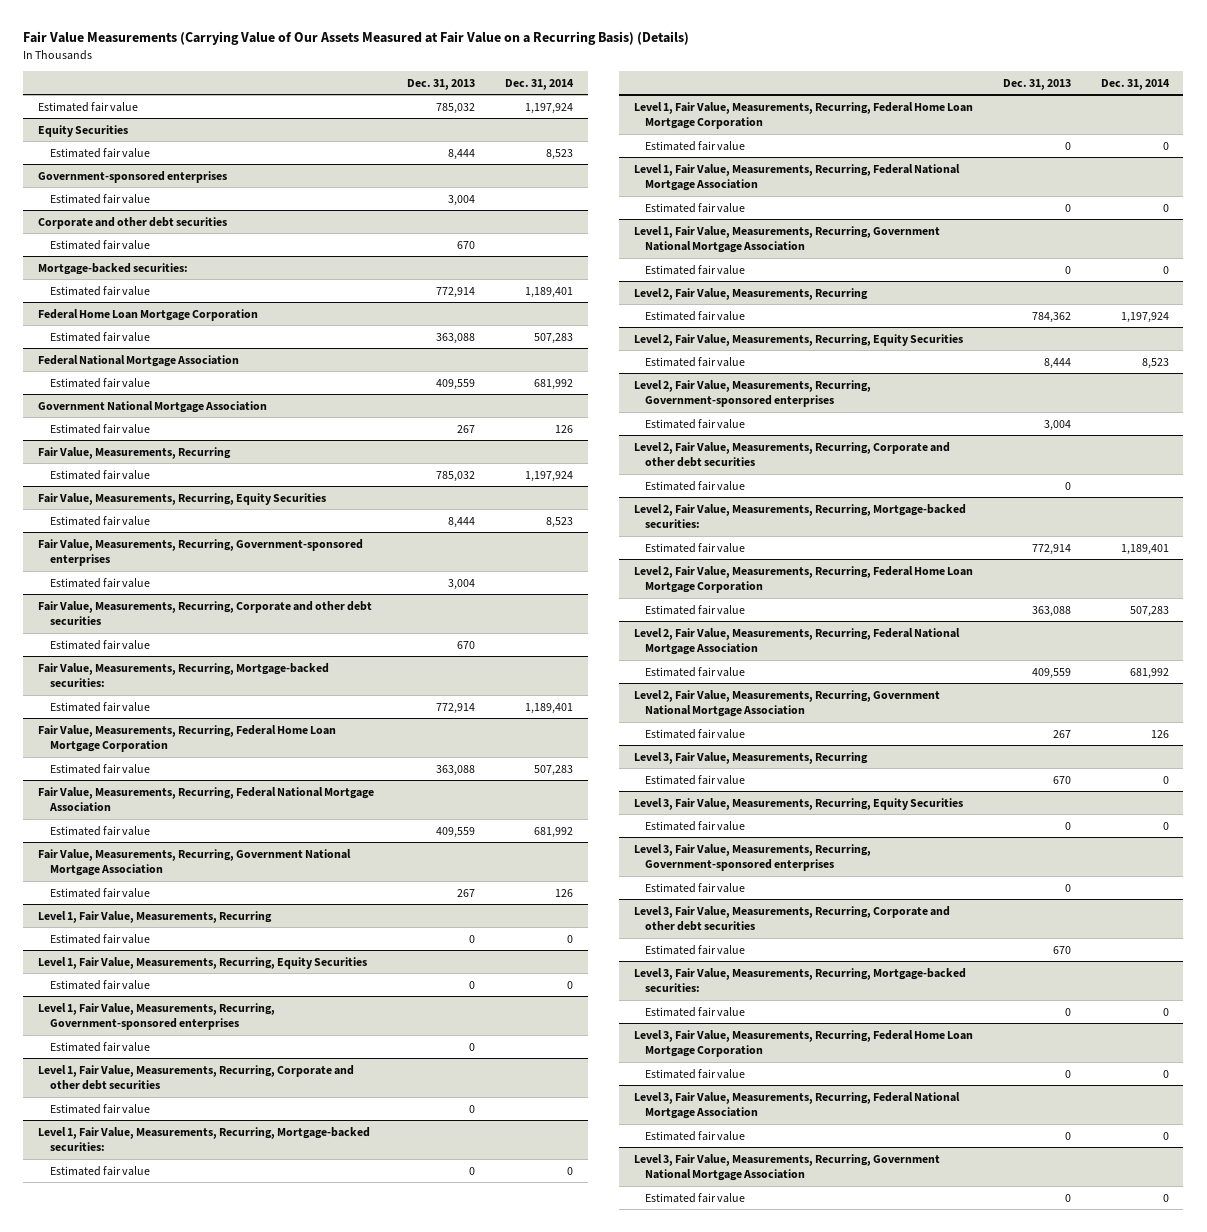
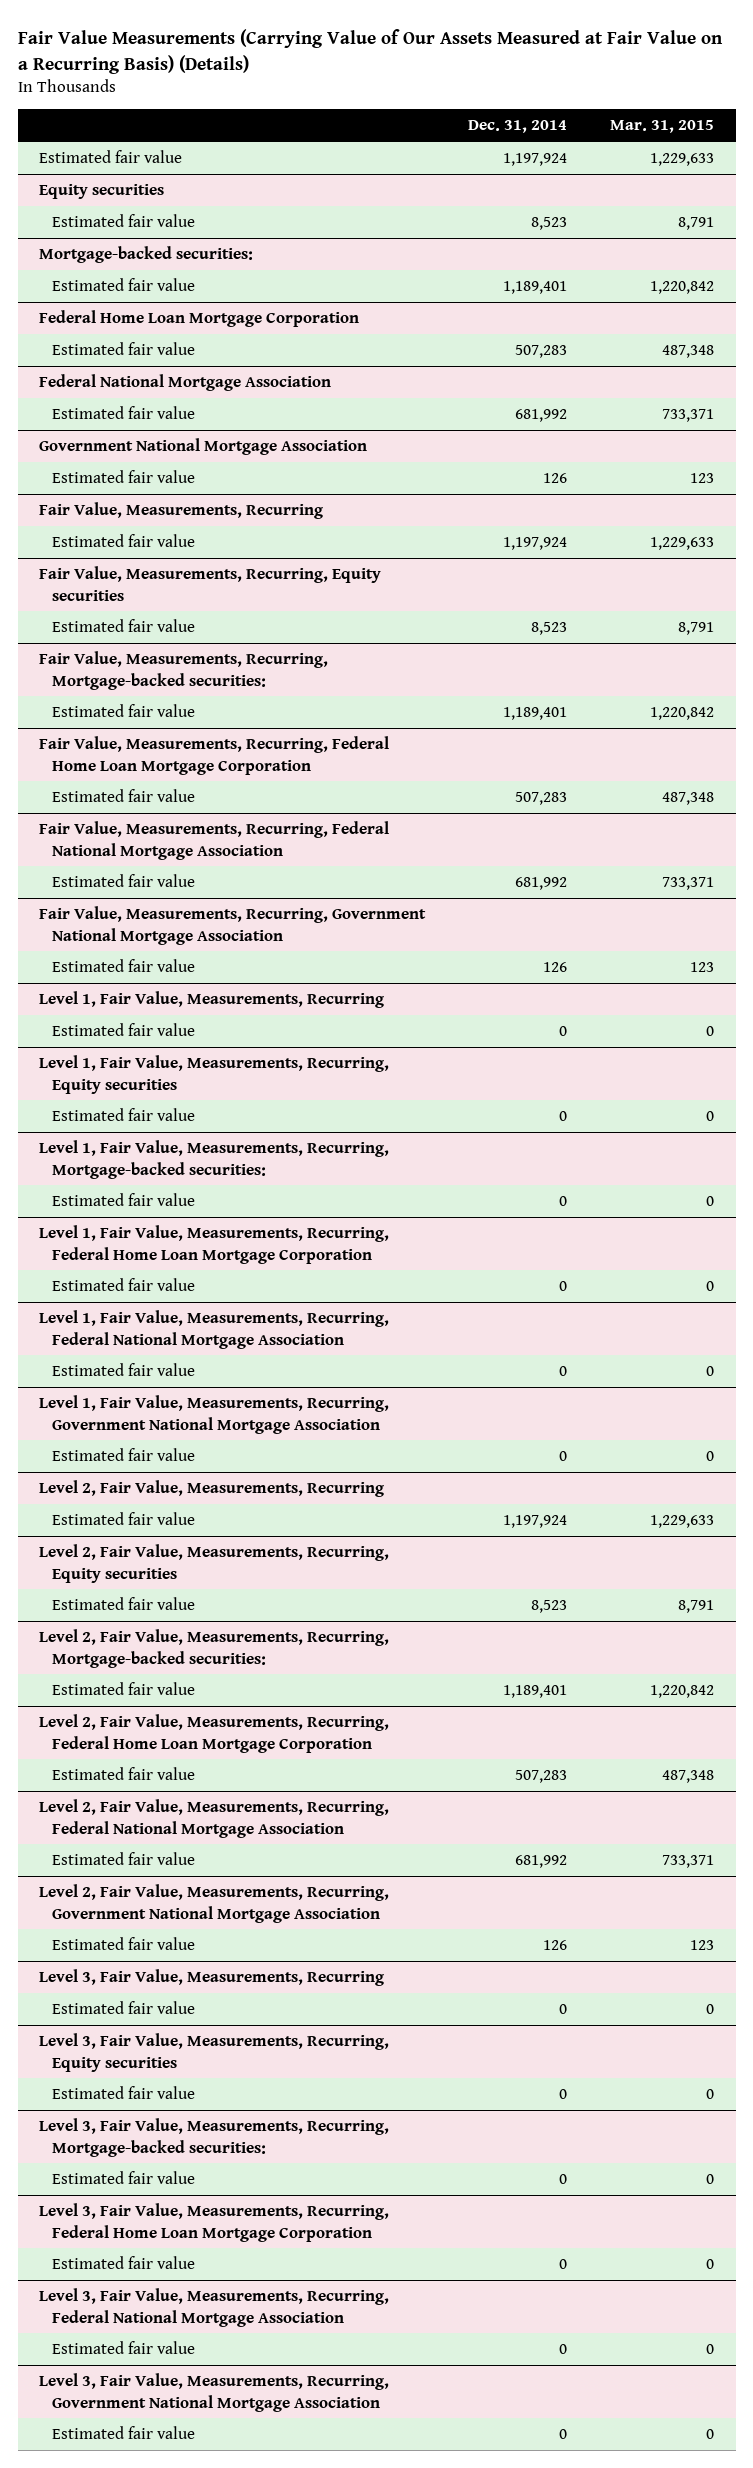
[407,78,476,90] Dec. 31, 2013 -> none
none -> [610,120,715,134] Mar. 31, 2015
[38,124,129,137] Equity Securities -> [39,184,165,200] Equity securities
[38,170,228,183] Government-sponsored enterprises -> none
[49,193,150,204] Estimated fair value -> none
[38,216,228,229] Corporate and other debt securities -> none
[49,239,150,250] Estimated fair value -> none
[38,492,327,505] Fair Value, Measurements, Recurring, Equity Securities -> [39,566,382,601] Fair Value, Measurements, Recurring, Equity securities
[38,538,364,567] Fair Value, Measurements, Recurring, Government-sponsored enterprises -> none
[49,577,150,588] Estimated fair value -> none
[38,600,373,626] Fair Value, Measurements, Recurring, Corporate and other debt securities -> none
[49,639,150,650] Estimated fair value -> none
[38,956,368,969] Level 1, Fair Value, Measurements, Recurring, Equity Securities -> [39,1055,390,1094] Level 1, Fair Value, Measurements, Recurring, Equity securities
[38,1002,276,1031] Level 1, Fair Value, Measurements, Recurring, Government-sponsored enterprises -> none
[49,1041,150,1052] Estimated fair value -> none
[38,1064,355,1091] Level 1, Fair Value, Measurements, Recurring, Corporate and other debt securities -> none
[49,1103,150,1114] Estimated fair value -> none
[633,333,963,346] Level 2, Fair Value, Measurements, Recurring, Equity Securities -> [39,1544,390,1583] Level 2, Fair Value, Measurements, Recurring, Equity securities
[633,379,871,408] Level 2, Fair Value, Measurements, Recurring, Government-sponsored enterprises -> none
[645,418,746,429] Estimated fair value -> none
[633,441,950,468] Level 2, Fair Value, Measurements, Recurring, Corporate and other debt securities -> none
[645,480,746,491] Estimated fair value -> none
[633,797,963,810] Level 3, Fair Value, Measurements, Recurring, Equity Securities -> [39,2033,390,2072] Level 3, Fair Value, Measurements, Recurring, Equity securities
[633,843,871,872] Level 3, Fair Value, Measurements, Recurring, Government-sponsored enterprises -> none
[645,882,746,893] Estimated fair value -> none
[633,905,950,932] Level 3, Fair Value, Measurements, Recurring, Corporate and other debt securities -> none
[645,944,746,955] Estimated fair value -> none

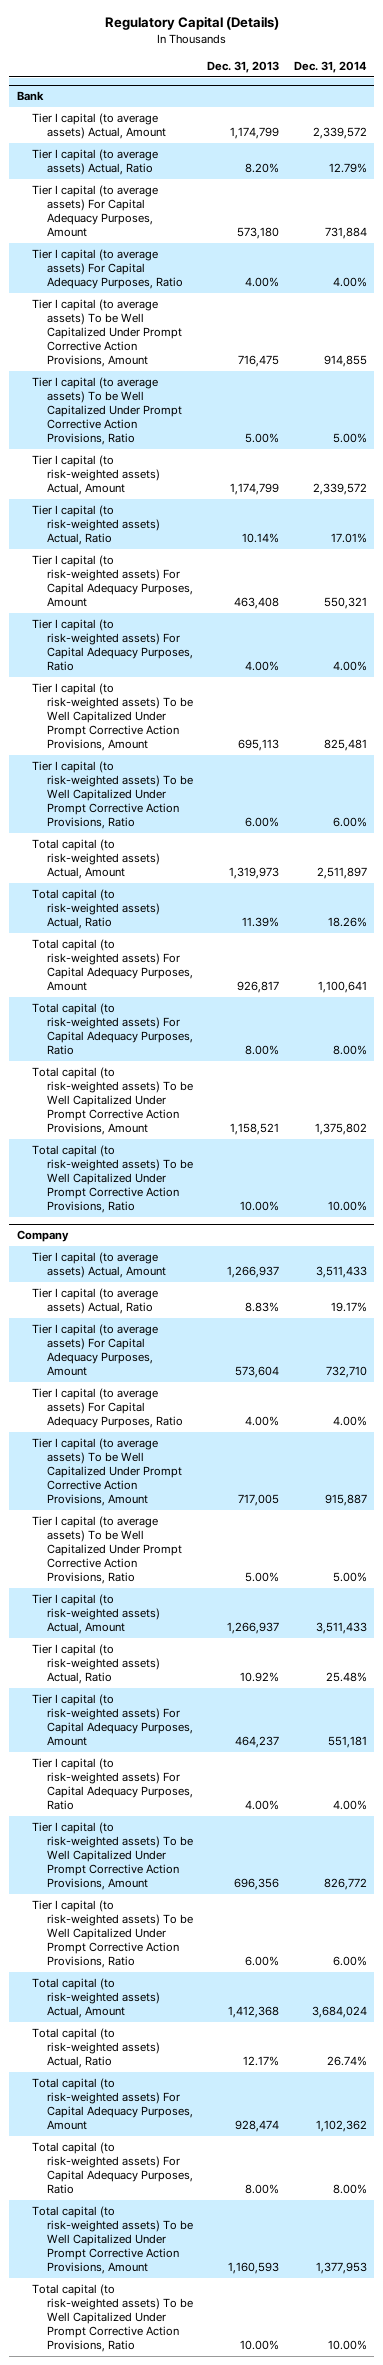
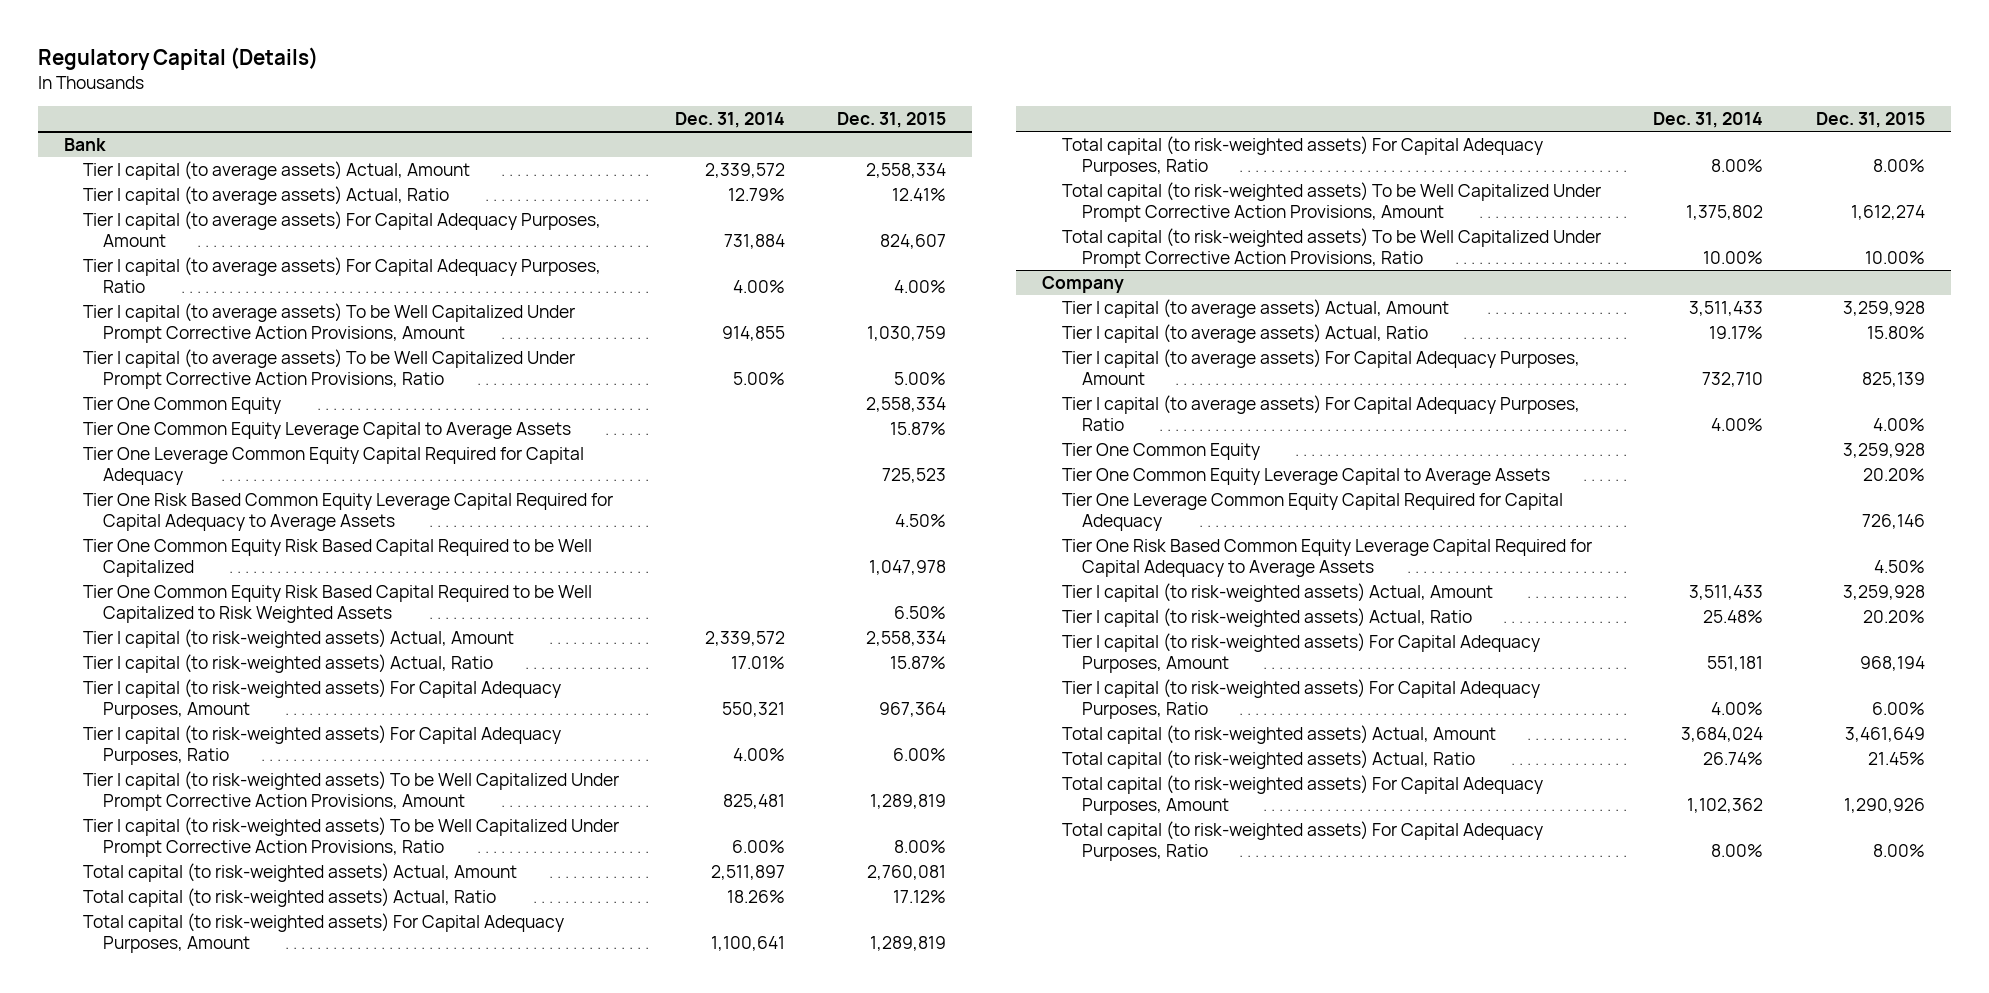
[207,60,280,73] Dec. 31, 2013 -> none
none -> [837,112,947,129] Dec. 31, 2015
none -> [83,396,282,414] Tier One Common Equity
none -> [83,421,572,439] Tier One Common Equity Leverage Capital to Average Assets
none -> [83,446,585,485] Tier One Leverage Common Equity Capital Required for Capital Adequacy
none -> [83,492,614,531] Tier One Risk Based Common Equity Leverage Capital Required for Capital Adequacy to Average Assets
none -> [83,538,593,577] Tier One Common Equity Risk Based Capital Required to be Well Capitalized
none -> [83,584,593,623] Tier One Common Equity Risk Based Capital Required to be Well Capitalized to Risk Weighted Assets
[31,1438,183,1507] Tier I capital (to average assets) To be Well Capitalized Under Prompt Corrective Action Provisions, Amount -> none
[31,1516,183,1585] Tier I capital (to average assets) To be Well Capitalized Under Prompt Corrective Action Provisions, Ratio -> none
none -> [1061,442,1260,460] Tier One Common Equity
none -> [1061,467,1550,485] Tier One Common Equity Leverage Capital to Average Assets
none -> [1061,492,1563,531] Tier One Leverage Common Equity Capital Required for Capital Adequacy
none -> [1061,538,1592,577] Tier One Risk Based Common Equity Leverage Capital Required for Capital Adequacy to Average Assets
[31,1822,194,1891] Tier I capital (to risk-weighted assets) To be Well Capitalized Under Prompt Corrective Action Provisions, Amount -> none
[31,1900,194,1969] Tier I capital (to risk-weighted assets) To be Well Capitalized Under Prompt Corrective Action Provisions, Ratio -> none
[31,2206,194,2275] Total capital (to risk-weighted assets) To be Well Capitalized Under Prompt Corrective Action Provisions, Amount -> none
[31,2284,194,2353] Total capital (to risk-weighted assets) To be Well Capitalized Under Prompt Corrective Action Provisions, Ratio -> none

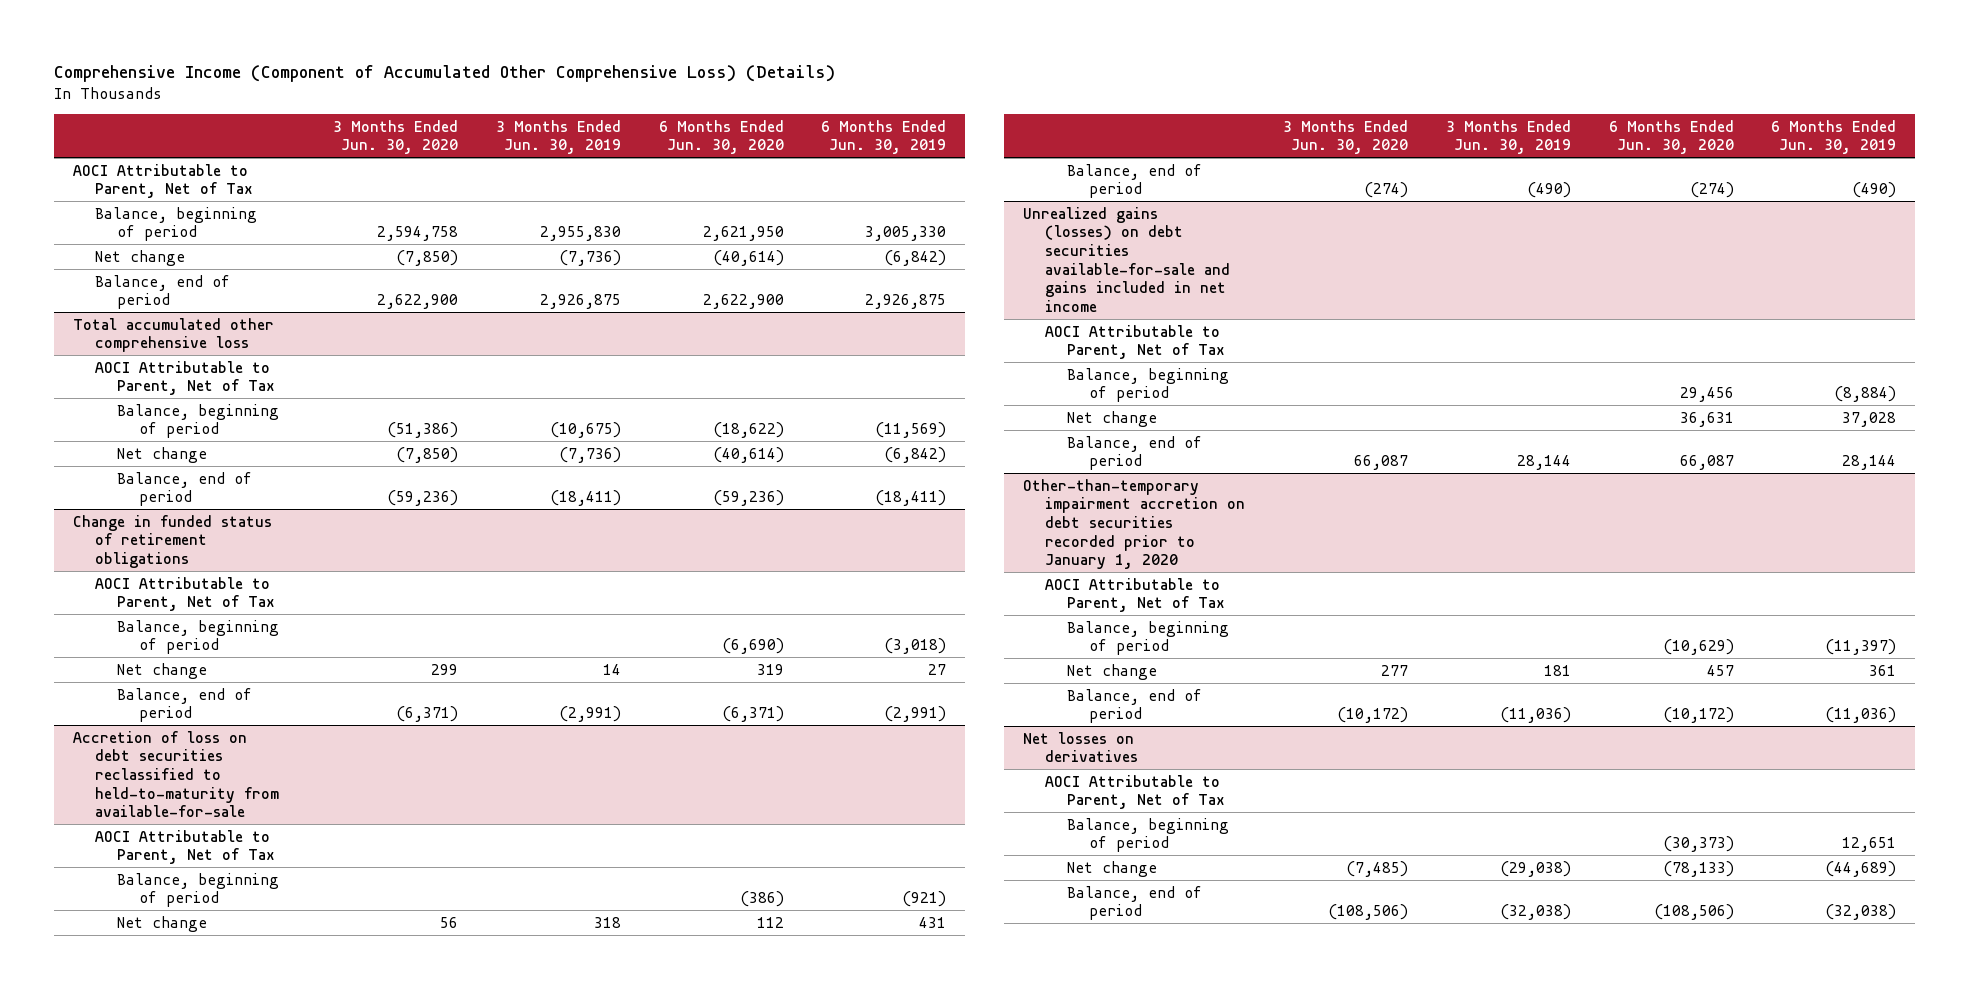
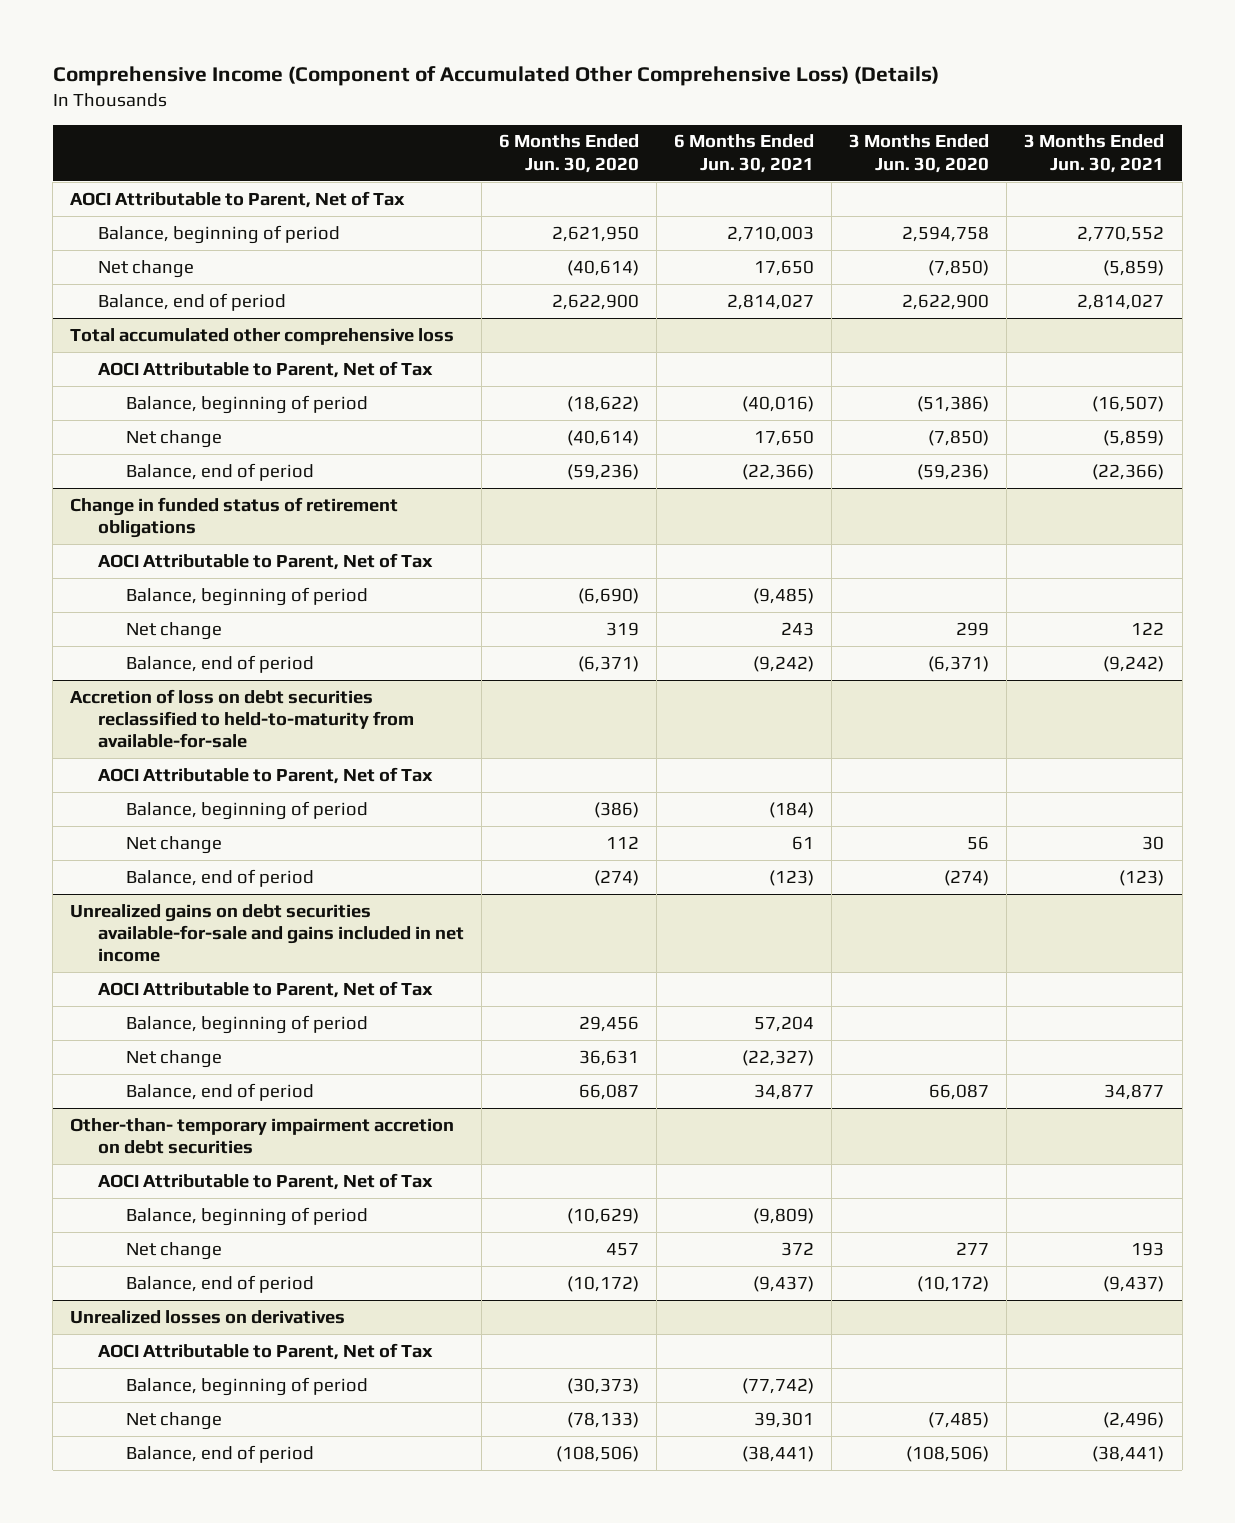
[495,119,621,155] 3 Months Ended Jun. 30, 2019 -> none
[821,119,947,155] 6 Months Ended Jun. 30, 2019 -> none
none -> [674,134,815,173] 6 Months Ended Jun. 30, 2021
none -> [1024,134,1165,173] 3 Months Ended Jun. 30, 2021
[1022,206,1230,313] Unrealized gains (losses) on debt securities available-for-sale and gains included in net income -> [70,903,465,963] Unrealized gains on debt securities available-for-sale and gains included in net income
[1022,478,1245,570] Other-than-temporary impairment accretion on debt securities recorded prior to January 1, 2020 -> [70,1117,455,1155] Other-than- temporary impairment accretion on debt securities
[1022,731,1138,763] Net losses on derivatives -> [70,1309,346,1324] Unrealized losses on derivatives

